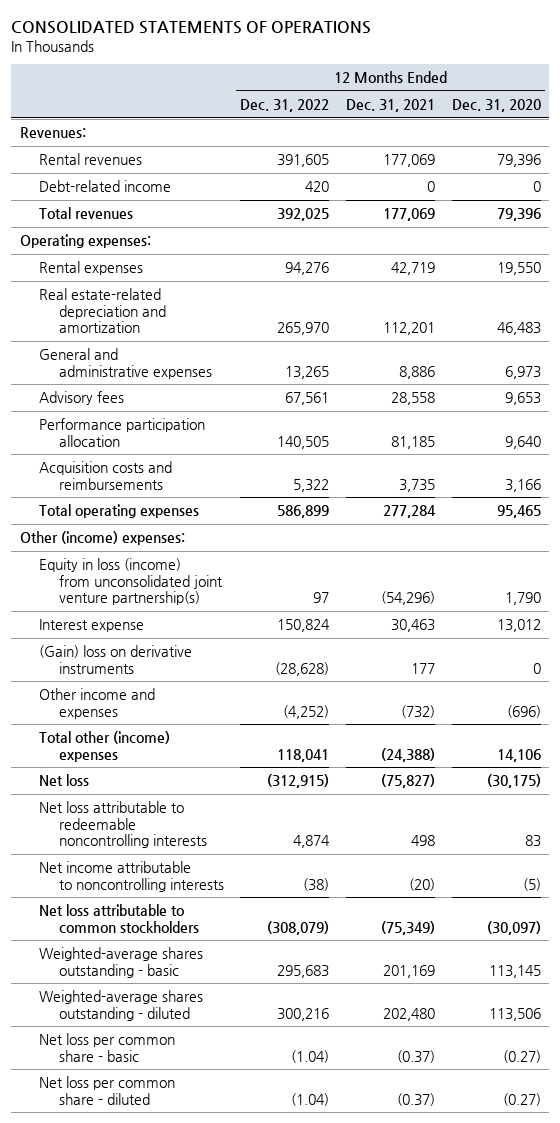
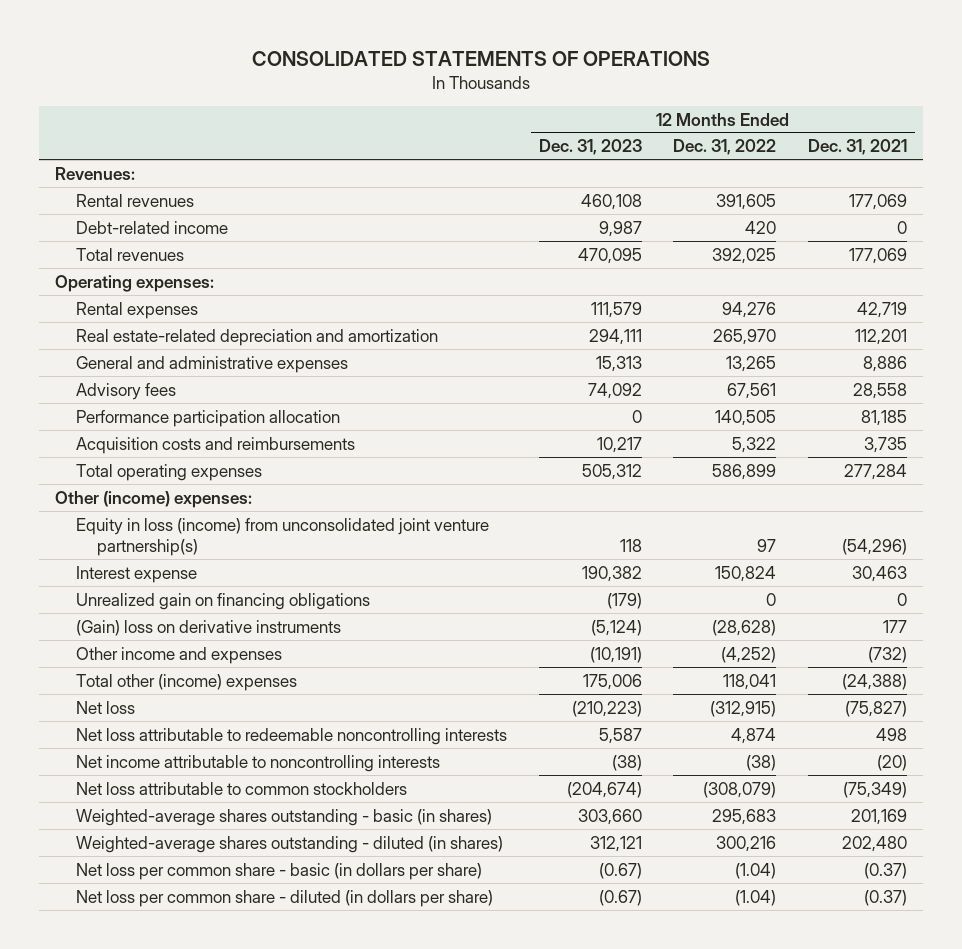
[451,99,541,113] Dec. 31, 2020 -> none
none -> [538,139,642,156] Dec. 31, 2023
none -> [76,592,371,610] Unrealized gain on financing obligations
[39,947,204,978] Weighted-average shares outstanding - basic -> [76,808,493,826] Weighted-average shares outstanding - basic (in shares)
[39,990,204,1021] Weighted-average shares outstanding - diluted -> [76,835,504,853] Weighted-average shares outstanding - diluted (in shares)
[39,1033,176,1062] Net loss per common share - basic -> [76,862,483,880] Net loss per common share - basic (in dollars per share)
[39,1076,176,1105] Net loss per common share - diluted -> [76,889,494,907] Net loss per common share - diluted (in dollars per share)

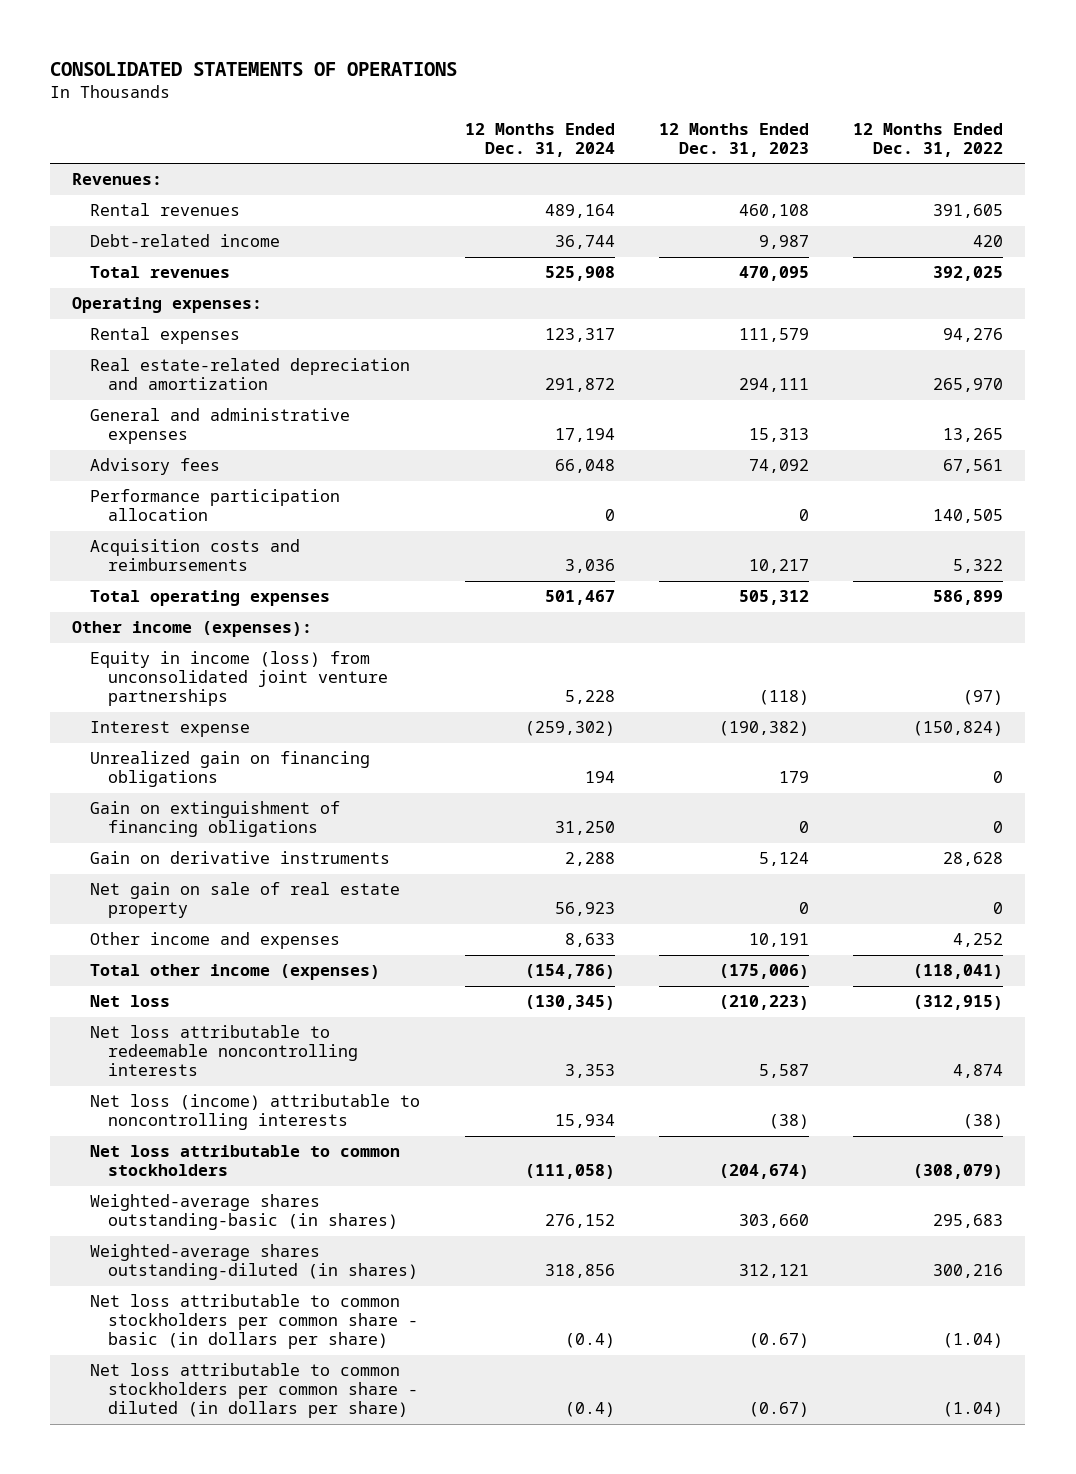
[808,139,908,156] Dec. 31, 2021 -> none
none -> [464,123,615,158] 12 Months Ended Dec. 31, 2024
[54,490,252,508] Other (income) expenses: -> [72,621,313,638] Other income (expenses):
[76,517,490,557] Equity in loss (income) from unconsolidated joint venture partnership(s) -> [90,651,388,707] Equity in income (loss) from unconsolidated joint venture partnerships
[619,539,642,553] 118 -> [758,690,809,706] (118)
[757,539,777,553] 97 -> [963,690,1004,706] (97)
[581,565,642,582] 190,382 -> [718,721,809,737] (190,382)
[715,565,777,582] 150,824 -> [913,721,1004,737] (150,824)
[606,592,642,609] (179) -> [778,771,809,784] 179
none -> [90,801,341,838] Gain on extinguishment of financing obligations
[76,619,342,636] (Gain) loss on derivative instruments -> [90,851,391,865] Gain on derivative instruments
[590,619,642,636] (5,124) -> [758,852,809,867] 5,124
[712,619,777,636] (28,628) -> [943,852,1004,867] 28,628
none -> [90,882,401,919] Net gain on sale of real estate property
[589,646,642,663] (10,191) -> [748,933,809,948] 10,191
[721,646,777,663] (4,252) -> [953,933,1004,948] 4,252
[76,673,298,691] Total other (income) expenses -> [90,964,381,981] Total other income (expenses)
[582,673,642,690] 175,006 -> [718,964,809,980] (175,006)
[723,673,777,690] 118,041 -> [913,964,1004,980] (118,041)
[76,754,441,772] Net income attributable to noncontrolling interests -> [90,1094,421,1131] Net loss (income) attributable to noncontrolling interests
[76,808,493,826] Weighted-average shares outstanding - basic (in shares) -> [90,1194,398,1231] Weighted-average shares outstanding-basic (in shares)
[76,835,504,853] Weighted-average shares outstanding - diluted (in shares) -> [90,1244,418,1281] Weighted-average shares outstanding-diluted (in shares)
[76,862,483,880] Net loss per common share - basic (in dollars per share) -> [90,1294,418,1350] Net loss attributable to common stockholders per common share - basic (in dollars per share)
[76,889,494,907] Net loss per common share - diluted (in dollars per share) -> [90,1363,418,1419] Net loss attributable to common stockholders per common share - diluted (in dollars per share)

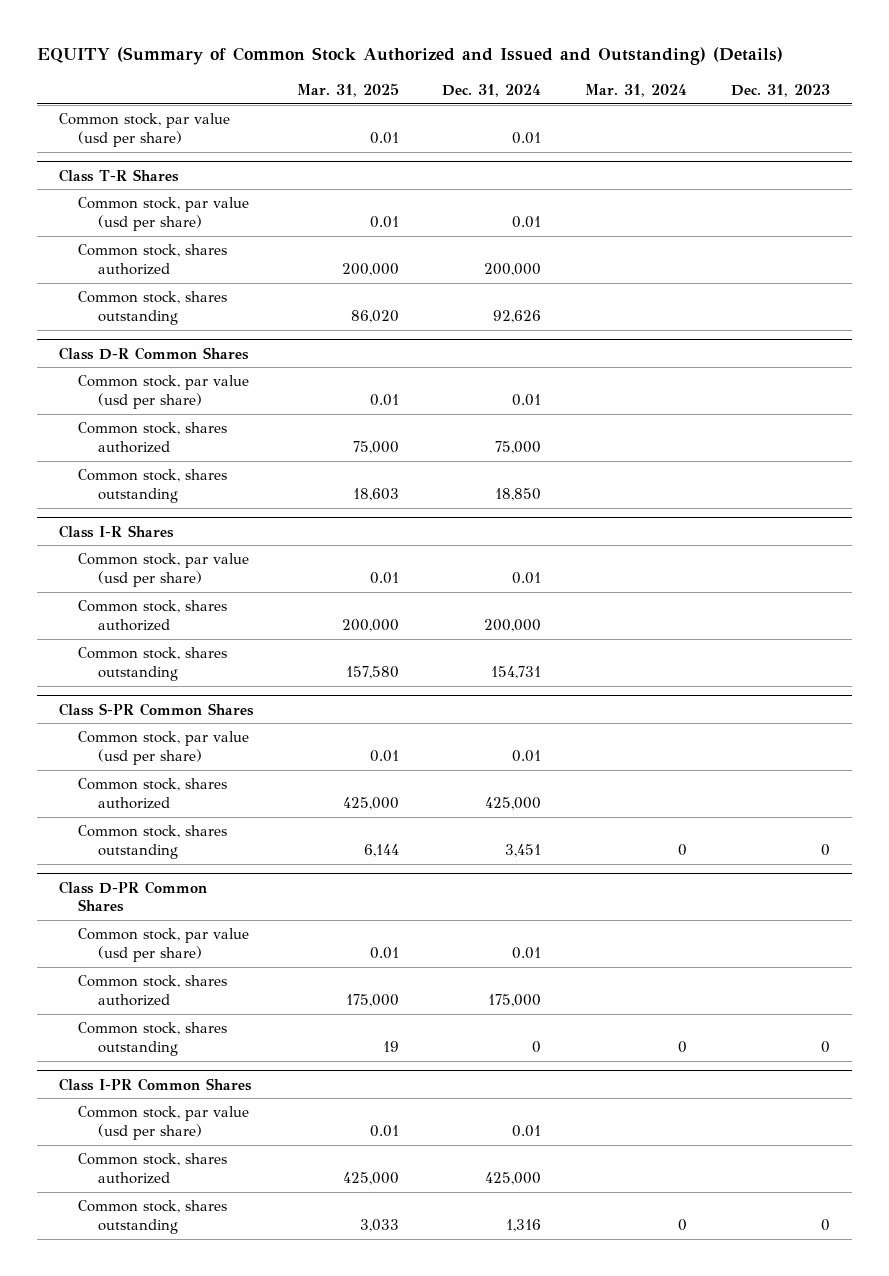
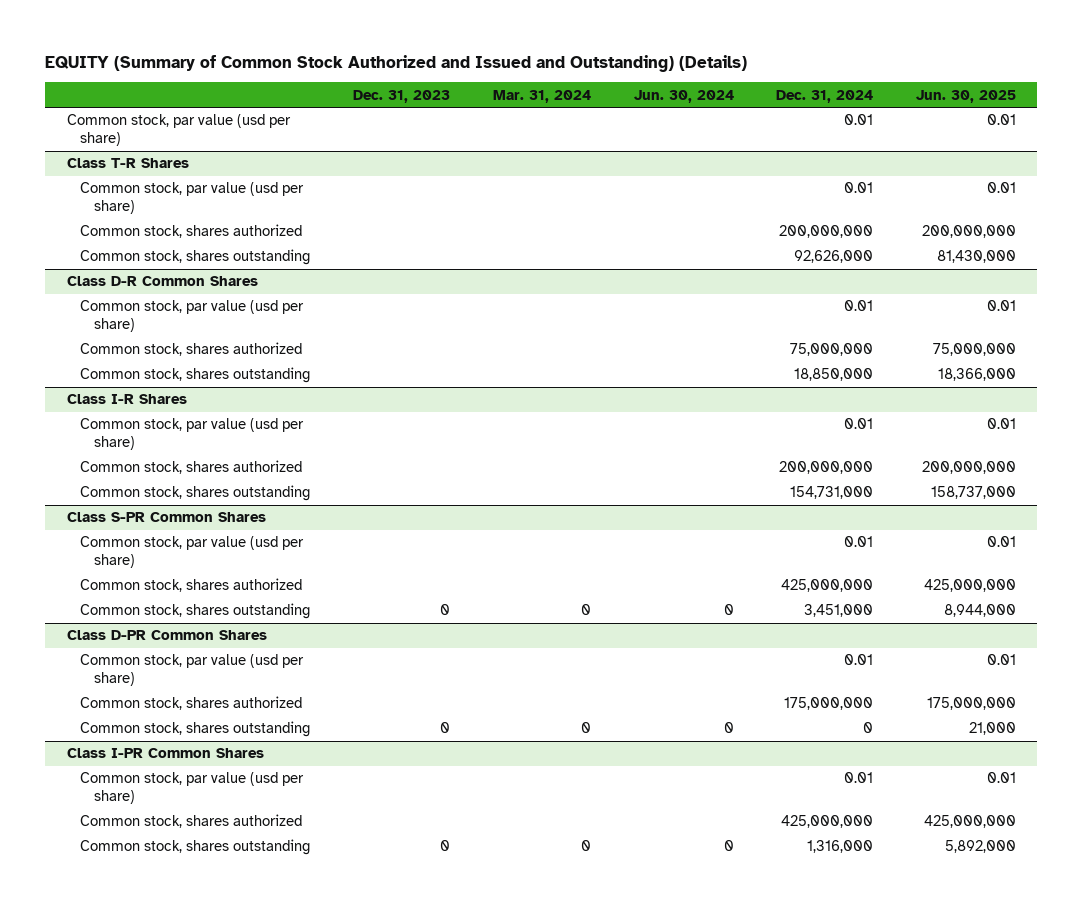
[296,82,399,97] Mar. 31, 2025 -> none
none -> [633,89,734,103] Jun. 30, 2024
none -> [916,89,1017,103] Jun. 30, 2025
[484,262,542,276] 200,000 -> [779,225,874,239] 200,000,000
[493,309,542,323] 92,626 -> [794,250,874,264] 92,626,000
[495,440,542,454] 75,000 -> [790,343,874,357] 75,000,000
[495,487,542,501] 18,850 -> [794,368,874,382] 18,850,000
[484,618,542,632] 200,000 -> [779,461,874,475] 200,000,000
[491,665,542,679] 154,731 -> [790,486,874,500] 154,731,000
[485,796,542,810] 425,000 -> [781,579,874,593] 425,000,000
[505,843,542,857] 3,451 -> [804,604,874,618] 3,451,000
[488,993,542,1007] 175,000 -> [784,697,874,711] 175,000,000
[485,1171,542,1185] 425,000 -> [781,815,874,829] 425,000,000
[506,1218,542,1232] 1,316 -> [807,840,874,854] 1,316,000

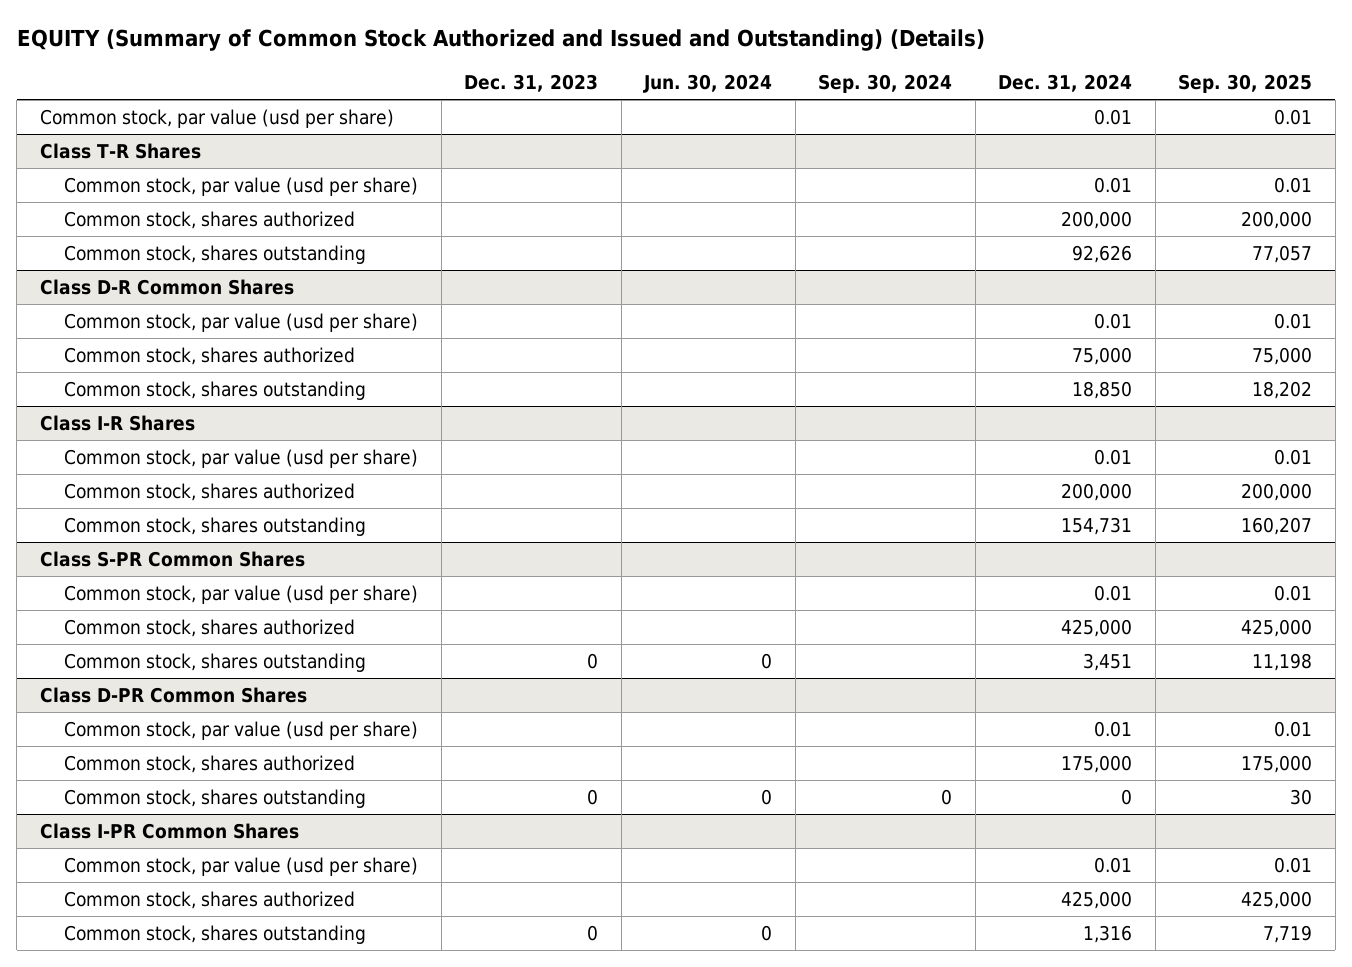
[492,89,591,103] Mar. 31, 2024 -> none
[916,89,1017,103] Jun. 30, 2025 -> none
none -> [818,74,953,94] Sep. 30, 2024
none -> [1178,74,1313,94] Sep. 30, 2025
[779,225,874,239] 200,000,000 -> [1061,210,1133,229] 200,000
[794,250,874,264] 92,626,000 -> [1072,244,1133,263] 92,626
[790,343,874,357] 75,000,000 -> [1072,346,1133,365] 75,000
[794,368,874,382] 18,850,000 -> [1072,380,1133,399] 18,850
[779,461,874,475] 200,000,000 -> [1061,482,1133,501] 200,000
[790,486,874,500] 154,731,000 -> [1061,516,1133,535] 154,731
[781,579,874,593] 425,000,000 -> [1061,618,1133,637] 425,000
[804,604,874,618] 3,451,000 -> [1083,652,1133,671] 3,451
[784,697,874,711] 175,000,000 -> [1061,754,1133,773] 175,000
[781,815,874,829] 425,000,000 -> [1061,890,1133,909] 425,000
[807,840,874,854] 1,316,000 -> [1083,924,1133,943] 1,316

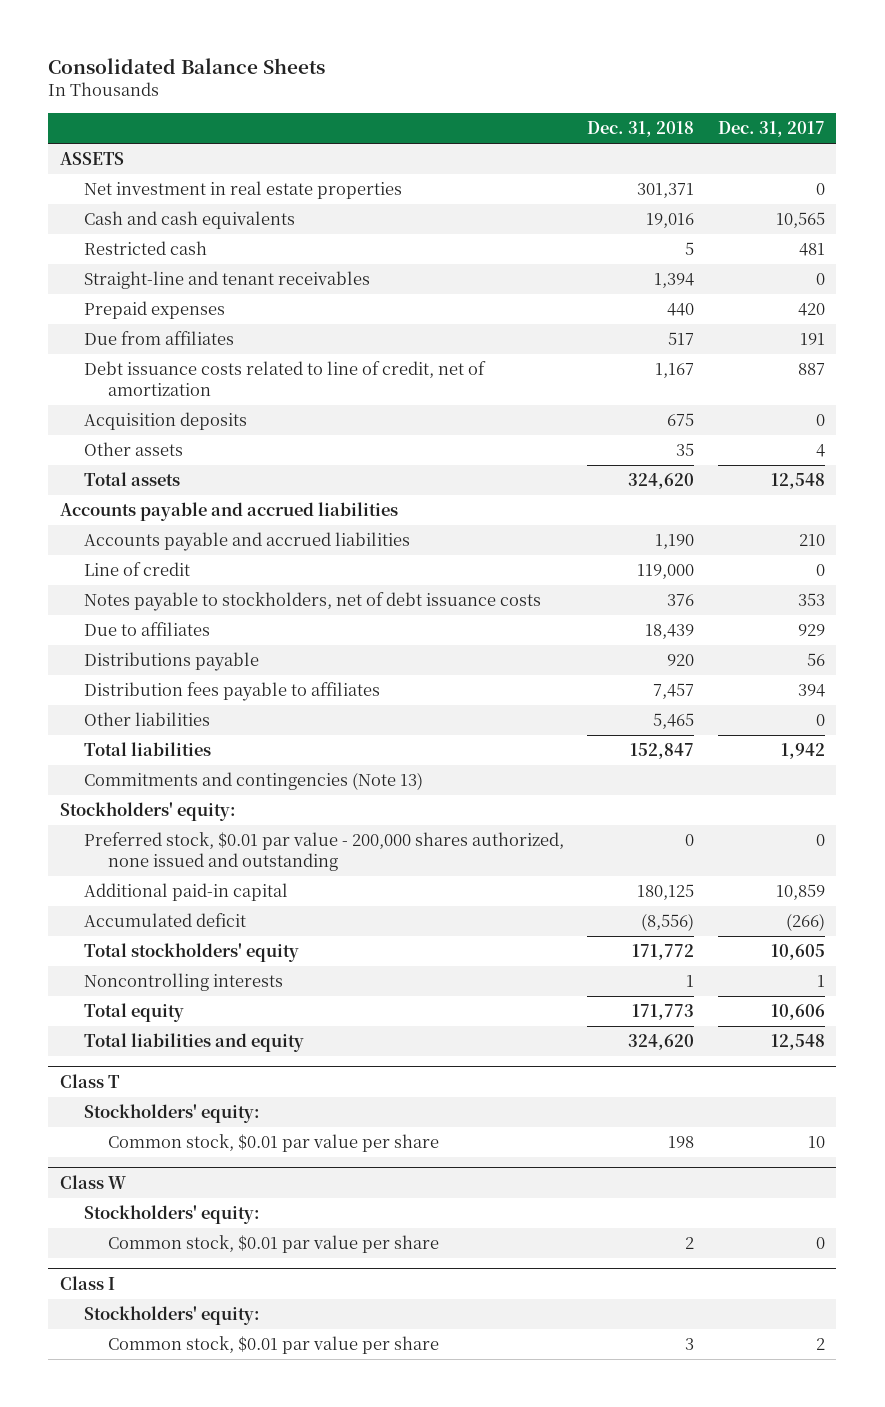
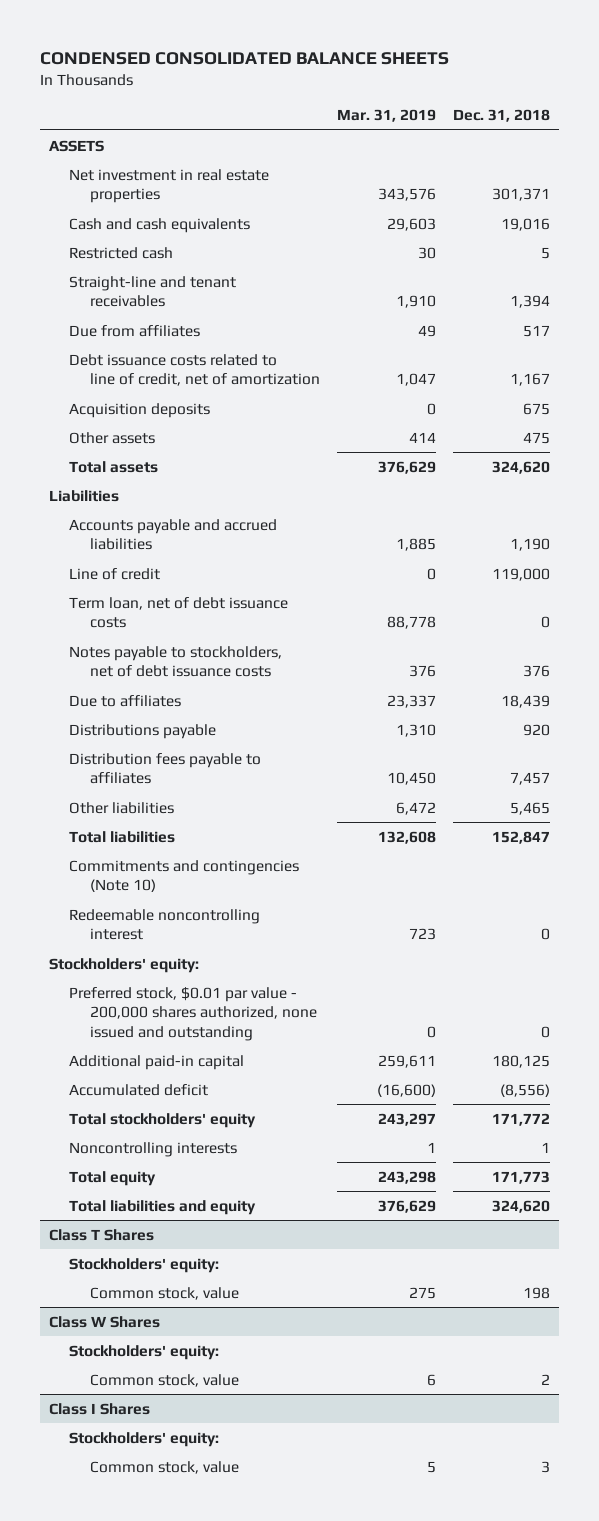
[48,58,326,75] Consolidated Balance Sheets -> [40,52,450,66] CONDENSED CONSOLIDATED BALANCE SHEETS
[717,120,825,137] Dec. 31, 2017 -> none
none -> [336,109,436,123] Mar. 31, 2019
[84,301,226,320] Prepaid expenses -> none
[676,443,695,457] 35 -> [523,431,551,444] 475
[60,502,399,522] Accounts payable and accrued liabilities -> [48,489,119,502] Liabilities
none -> [69,596,289,629] Term loan, net of debt issuance costs
[84,772,424,791] Commitments and contingencies (Note 13) -> [69,859,300,893] Commitments and contingencies (Note 10)
none -> [69,908,261,941] Redeemable noncontrolling interest
[60,1073,121,1088] Class T -> [48,1228,154,1241] Class T Shares
[108,1134,440,1153] Common stock, $0.01 par value per share -> [89,1286,239,1300] Common stock, value
[60,1174,127,1189] Class W -> [48,1315,160,1328] Class W Shares
[108,1235,440,1254] Common stock, $0.01 par value per share -> [89,1373,239,1387] Common stock, value
[60,1275,116,1290] Class I -> [48,1402,150,1415] Class I Shares
[108,1336,440,1355] Common stock, $0.01 par value per share -> [89,1460,239,1474] Common stock, value

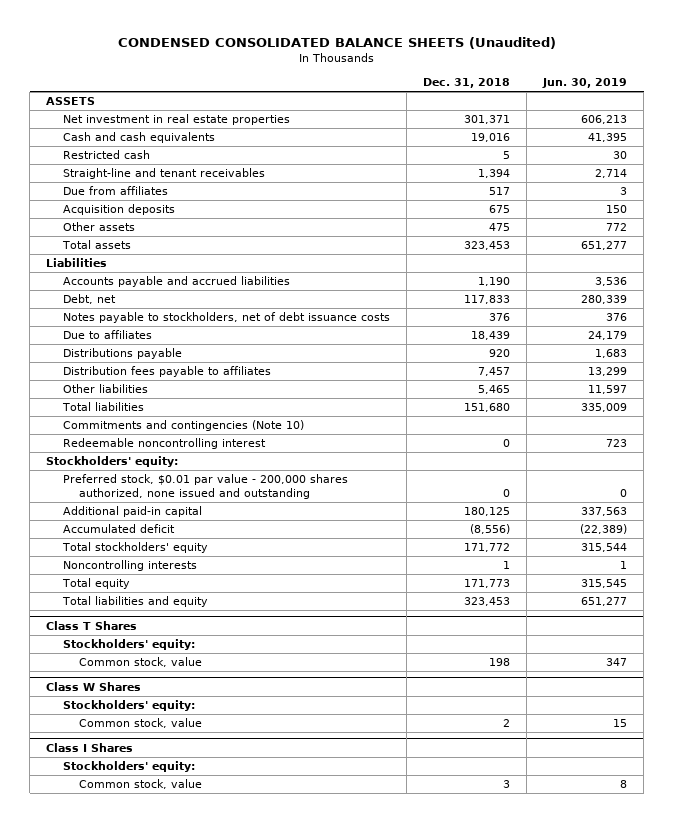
[40,52,450,66] CONDENSED CONSOLIDATED BALANCE SHEETS -> [117,36,556,49] CONDENSED CONSOLIDATED BALANCE SHEETS (Unaudited)
[336,109,436,123] Mar. 31, 2019 -> none
none -> [542,78,628,89] Jun. 30, 2019
[69,353,320,387] Debt issuance costs related to line of credit, net of amortization -> none
[492,460,551,474] 324,620 -> [464,241,511,251] 323,453
[69,567,161,580] Line of credit -> none
[69,596,289,629] Term loan, net of debt issuance costs -> none
none -> [62,294,116,305] Debt, net
[492,830,551,844] 152,847 -> [464,403,511,413] 151,680
[492,1199,551,1213] 324,620 -> [464,597,511,607] 323,453

